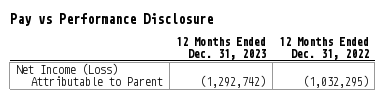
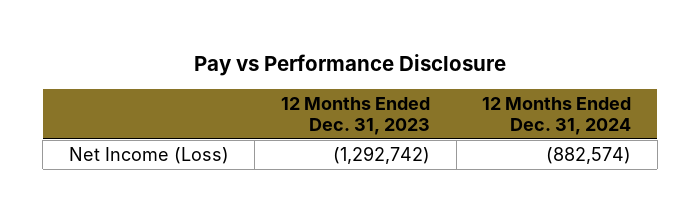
[278,36,369,60] 12 Months Ended Dec. 31, 2022 -> none
none -> [482,96,632,135] 12 Months Ended Dec. 31, 2024
[15,62,163,86] Net Income (Loss) Attributable to Parent -> [68,147,229,165] Net Income (Loss)

